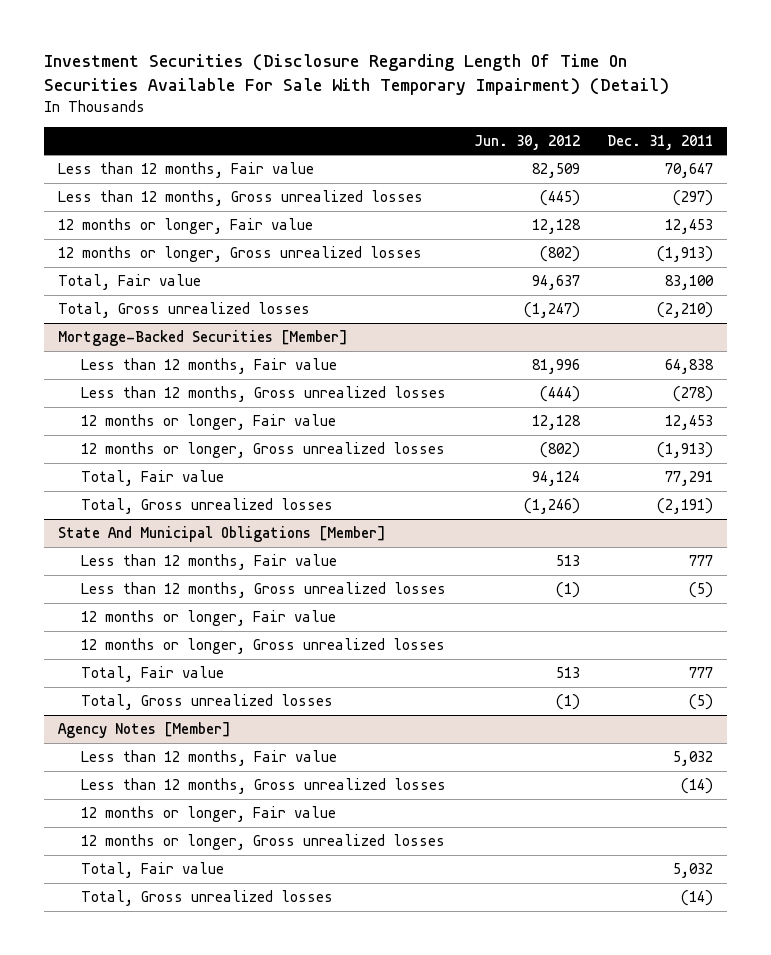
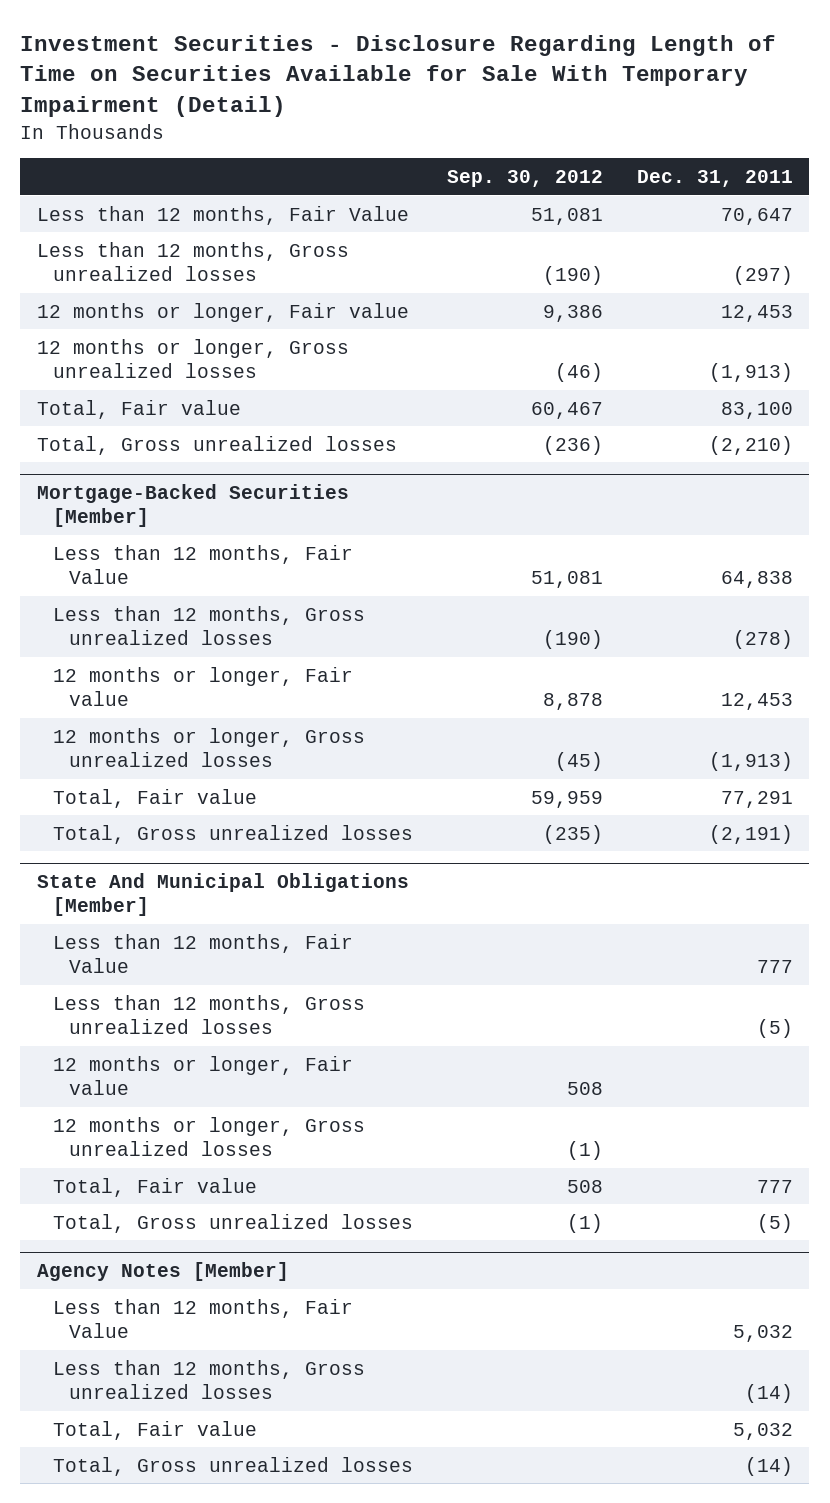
[43,54,669,96] Investment Securities (Disclosure Regarding Length Of Time On Securities Available For Sale With Temporary Impairment) (Detail) -> [20,34,777,118] Investment Securities - Disclosure Regarding Length of Time on Securities Available for Sale With Temporary Impairment (Detail)
[473,134,580,150] Jun. 30, 2012 -> none
none -> [446,170,603,188] Sep. 30, 2012
[57,162,314,179] Less than 12 months, Fair value -> [37,205,410,225] Less than 12 months, Fair Value
[81,358,338,375] Less than 12 months, Fair value -> [52,544,353,585] Less than 12 months, Fair Value
[81,554,338,571] Less than 12 months, Fair value -> [52,933,353,974] Less than 12 months, Fair Value
[81,750,338,767] Less than 12 months, Fair value -> [52,1298,353,1339] Less than 12 months, Fair Value
[81,806,337,823] 12 months or longer, Fair value -> none
[81,834,446,851] 12 months or longer, Gross unrealized losses -> none

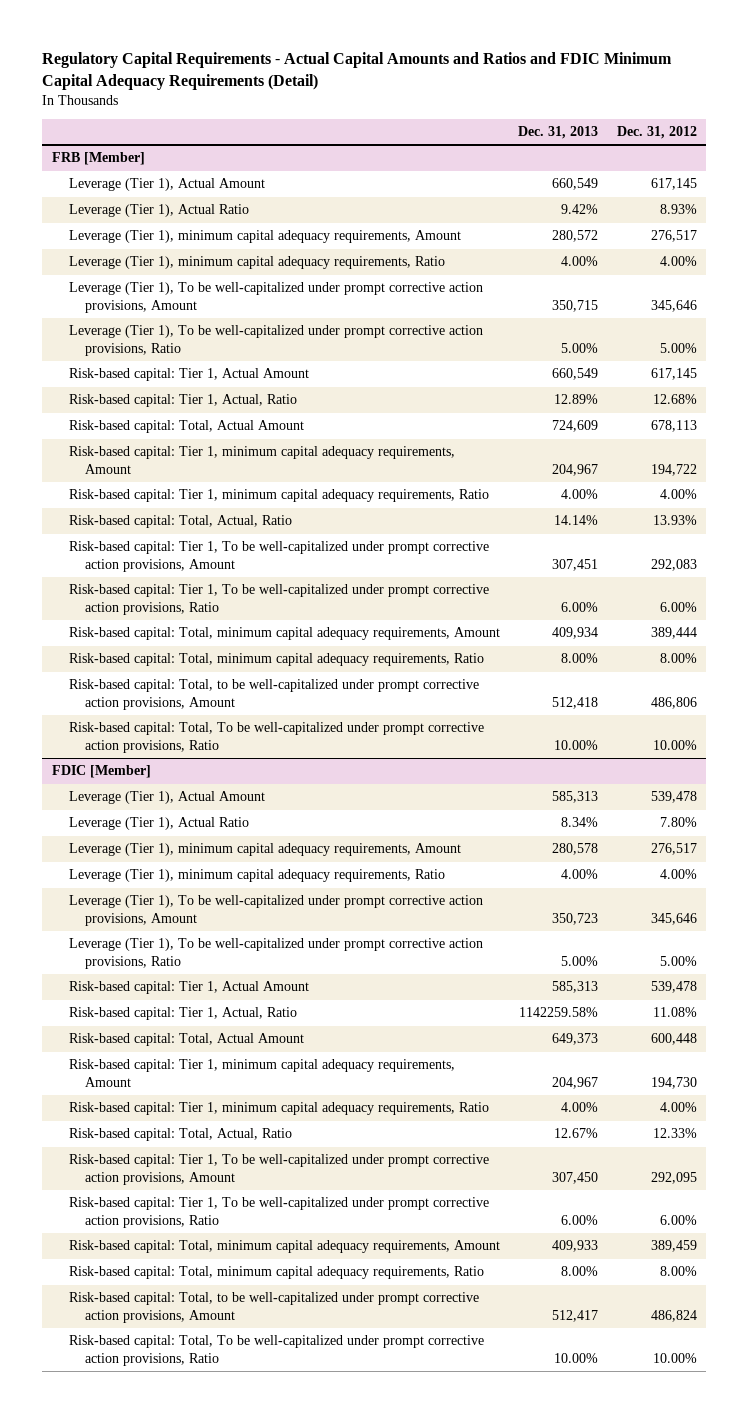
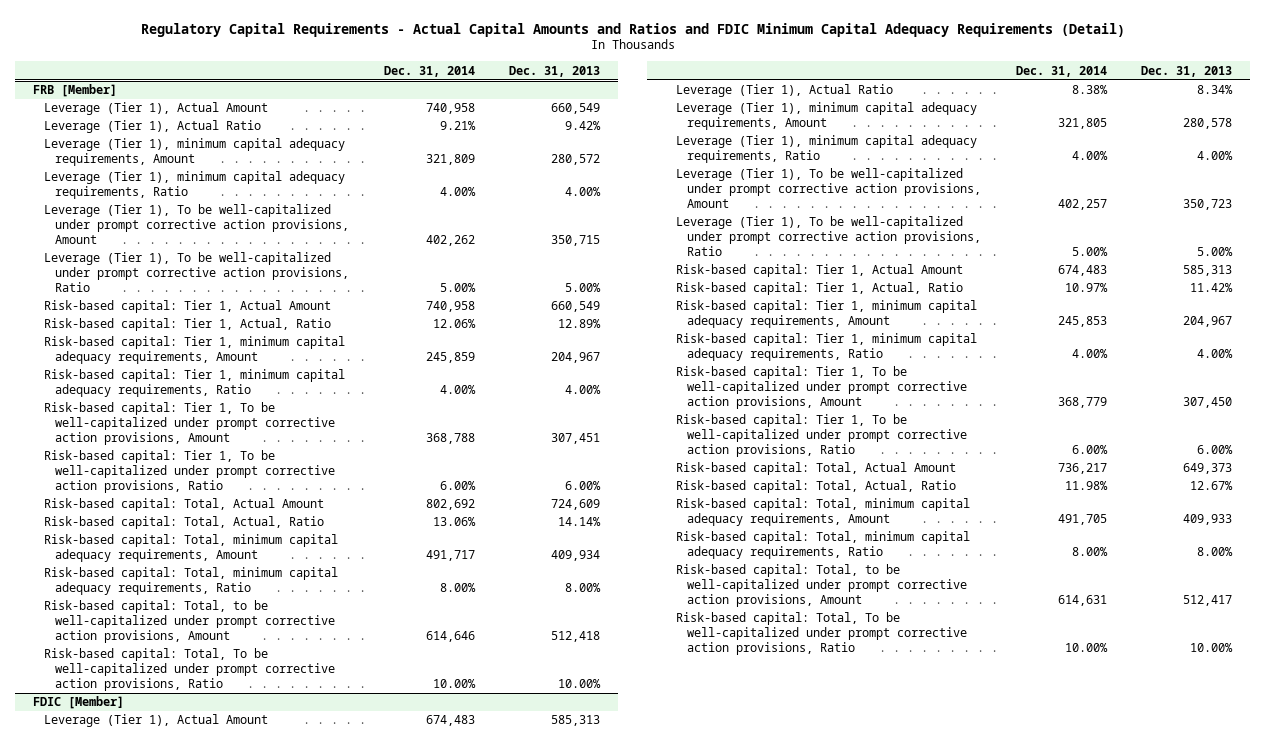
[616,126,697,140] Dec. 31, 2012 -> none
none -> [383,65,475,77] Dec. 31, 2014
[68,420,304,434] Risk-based capital: Total, Actual Amount -> [43,498,324,512] Risk-based capital: Total, Actual Amount
[68,515,292,529] Risk-based capital: Total, Actual, Ratio -> [43,516,324,530] Risk-based capital: Total, Actual, Ratio
[519,1007,599,1018] 1142259.58% -> [1190,283,1234,293] 11.42%
[68,1033,304,1047] Risk-based capital: Total, Actual Amount -> [675,462,956,476] Risk-based capital: Total, Actual Amount
[68,1128,292,1142] Risk-based capital: Total, Actual, Ratio -> [675,480,956,494] Risk-based capital: Total, Actual, Ratio

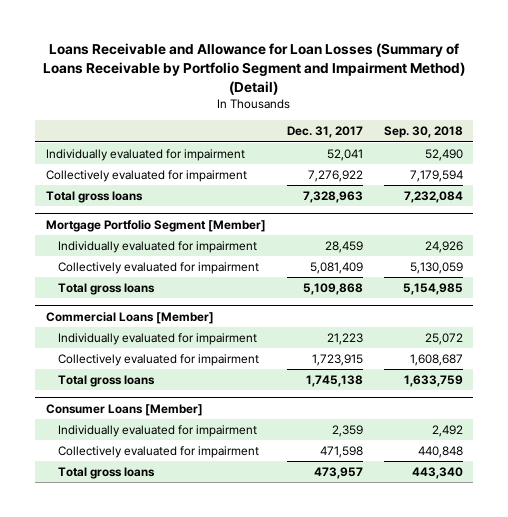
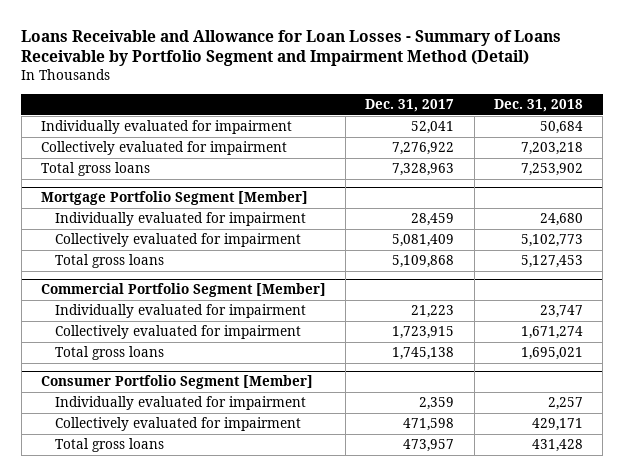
[43,43,466,95] Loans Receivable and Allowance for Loan Losses (Summary of Loans Receivable by Portfolio Segment and Impairment Method) (Detail) -> [21,29,562,67] Loans Receivable and Allowance for Loan Losses - Summary of Loans Receivable by Portfolio Segment and Impairment Method (Detail)
[383,126,463,139] Sep. 30, 2018 -> none
none -> [493,98,583,112] Dec. 31, 2018
[45,311,214,324] Commercial Loans [Member] -> [40,283,326,298] Commercial Portfolio Segment [Member]
[45,403,203,416] Consumer Loans [Member] -> [40,375,313,390] Consumer Portfolio Segment [Member]

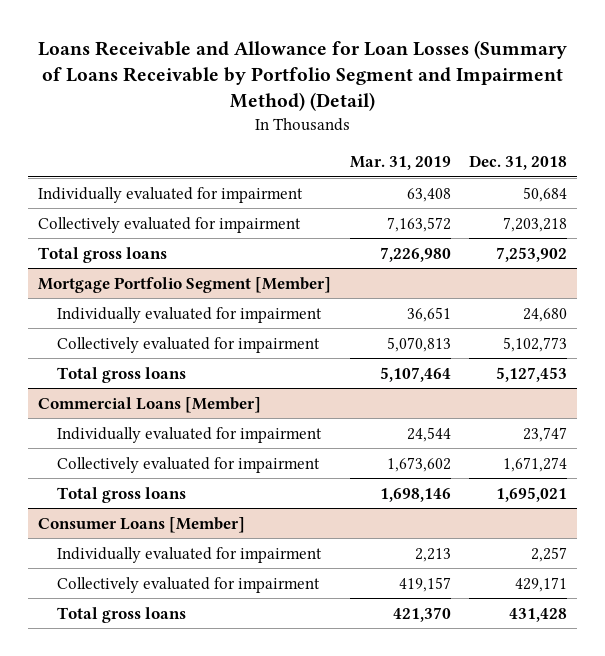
[21,29,562,67] Loans Receivable and Allowance for Loan Losses - Summary of Loans Receivable by Portfolio Segment and Impairment Method (Detail) -> [37,39,567,111] Loans Receivable and Allowance for Loan Losses (Summary of Loans Receivable by Portfolio Segment and Impairment Method) (Detail)
[365,98,455,112] Dec. 31, 2017 -> none
none -> [349,155,451,170] Mar. 31, 2019
[40,283,326,298] Commercial Portfolio Segment [Member] -> [37,396,261,413] Commercial Loans [Member]
[40,375,313,390] Consumer Portfolio Segment [Member] -> [37,516,245,533] Consumer Loans [Member]

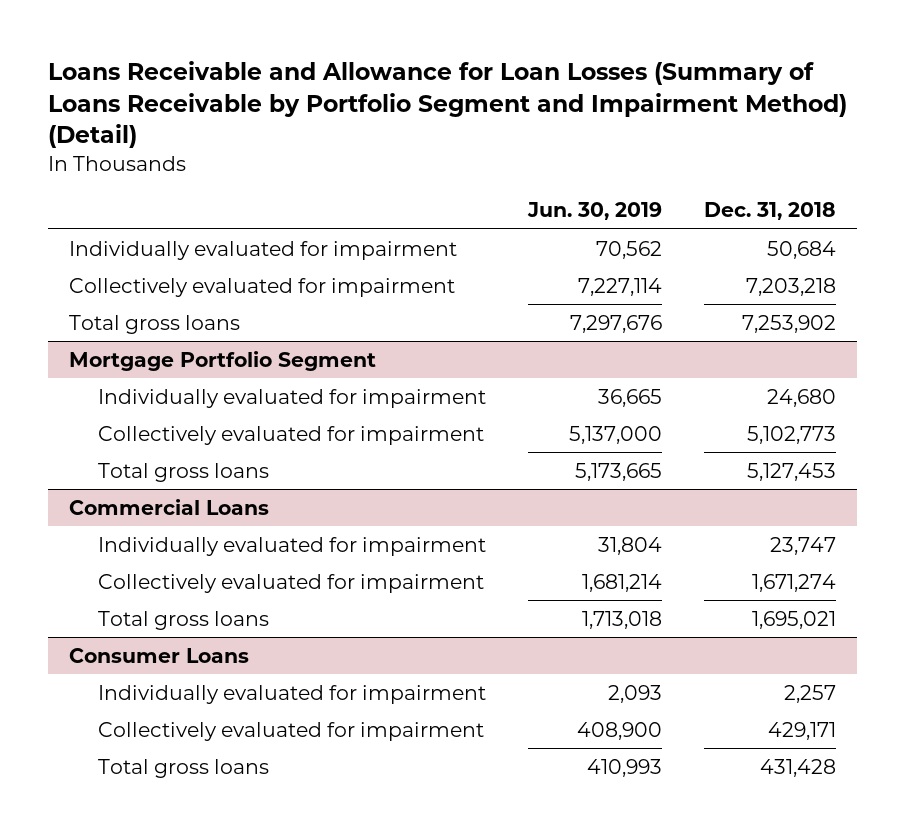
[349,155,451,170] Mar. 31, 2019 -> none
none -> [526,202,662,221] Jun. 30, 2019
[37,276,331,293] Mortgage Portfolio Segment [Member] -> [69,350,377,371] Mortgage Portfolio Segment
[37,396,261,413] Commercial Loans [Member] -> [69,498,270,515] Commercial Loans
[37,516,245,533] Consumer Loans [Member] -> [69,647,250,663] Consumer Loans

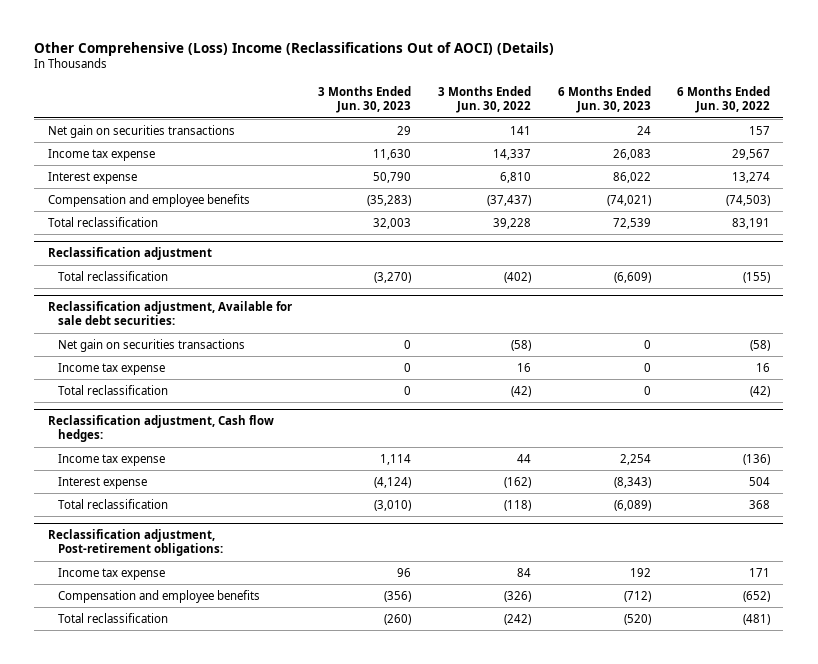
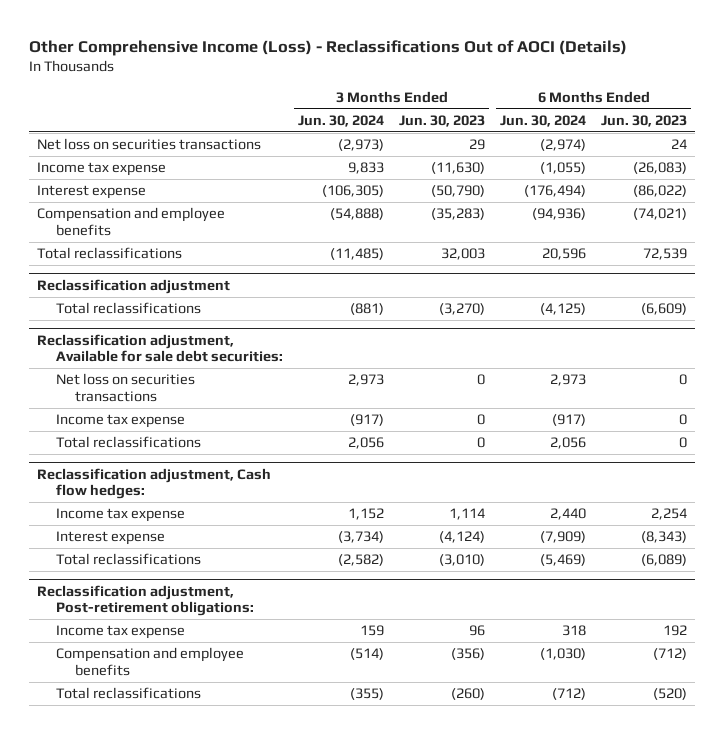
[34,41,555,56] Other Comprehensive (Loss) Income (Reclassifications Out of AOCI) (Details) -> [29,39,628,56] Other Comprehensive Income (Loss) - Reclassifications Out of AOCI (Details)
[437,85,531,113] 3 Months Ended Jun. 30, 2022 -> none
[677,85,771,113] 6 Months Ended Jun. 30, 2022 -> none
none -> [297,115,384,128] Jun. 30, 2024
none -> [500,115,587,128] Jun. 30, 2024
[47,124,235,138] Net gain on securities transactions -> [36,138,261,151] Net loss on securities transactions
[373,148,412,160] 11,630 -> [431,162,486,175] (11,630)
[612,148,651,160] 26,083 -> [633,162,688,175] (26,083)
[373,171,412,183] 50,790 -> [431,185,486,198] (50,790)
[612,171,651,183] 86,022 -> [633,185,688,198] (86,022)
[47,216,158,227] Total reclassification -> [36,247,182,260] Total reclassifications
[58,270,169,281] Total reclassification -> [55,302,201,315] Total reclassifications
[58,338,246,352] Net gain on securities transactions -> [55,373,195,403] Net loss on securities transactions
[58,384,169,395] Total reclassification -> [55,436,201,449] Total reclassifications
[58,498,169,509] Total reclassification -> [55,553,201,566] Total reclassifications
[58,612,169,623] Total reclassification -> [55,687,201,700] Total reclassifications

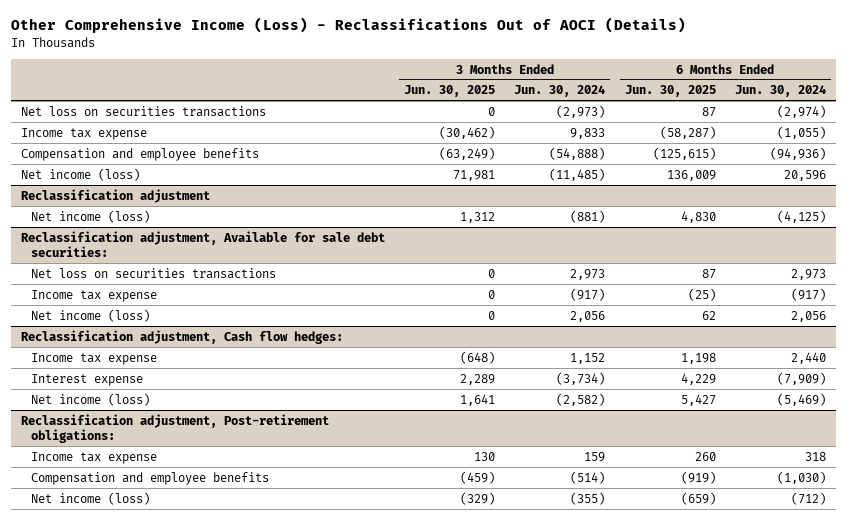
[399,115,486,128] Jun. 30, 2023 -> none
[601,115,688,128] Jun. 30, 2023 -> none
none -> [404,85,496,98] Jun. 30, 2025
none -> [624,85,716,98] Jun. 30, 2025
[36,185,146,200] Interest expense -> none
[36,247,182,260] Total reclassifications -> [20,167,140,181] Net income (loss)
[55,302,201,315] Total reclassifications -> [31,209,151,223] Net income (loss)
[55,436,201,449] Total reclassifications -> [31,308,151,322] Net income (loss)
[55,553,201,566] Total reclassifications -> [31,392,151,406] Net income (loss)
[55,687,201,700] Total reclassifications -> [31,491,151,505] Net income (loss)

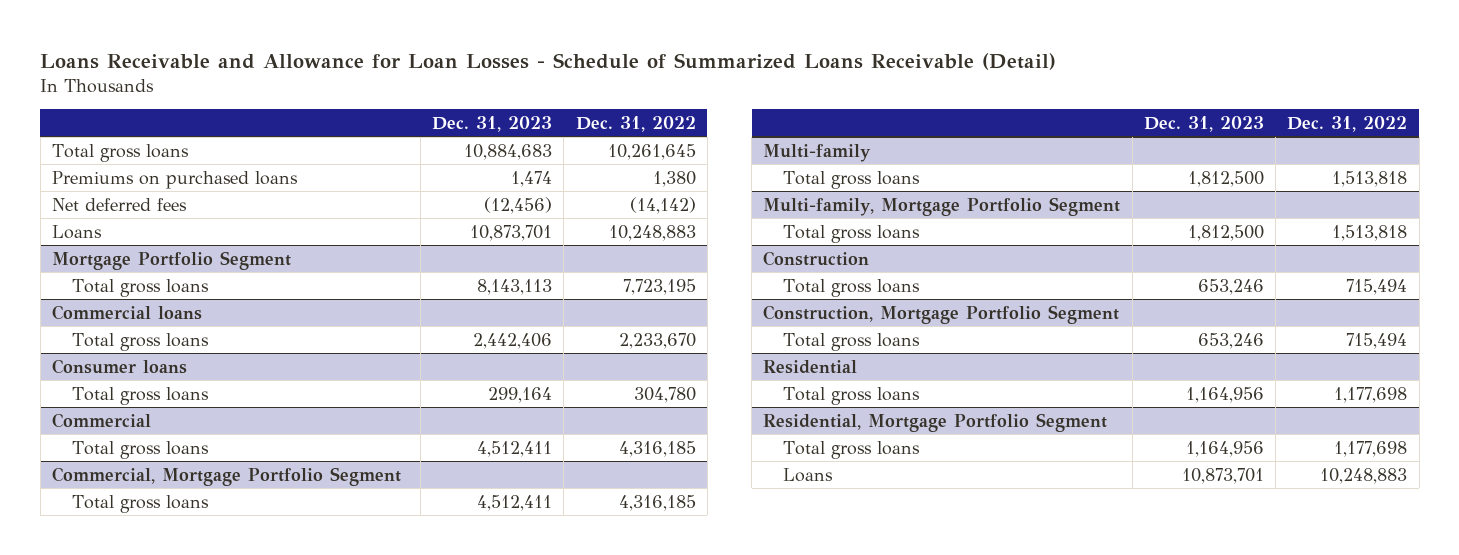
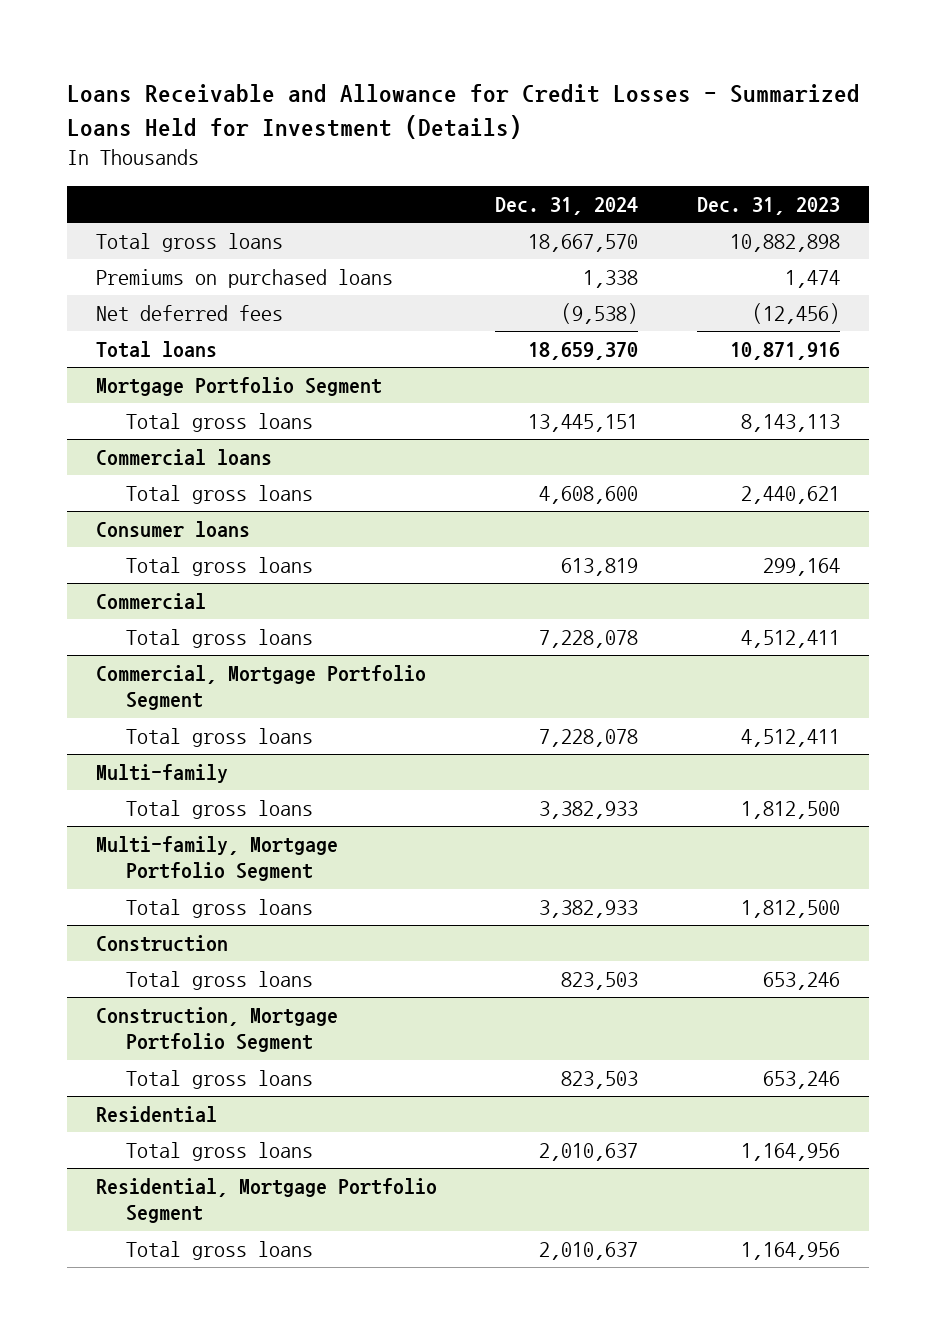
[40,52,1057,70] Loans Receivable and Allowance for Loan Losses - Schedule of Summarized Loans Receivable (Detail) -> [66,83,860,139] Loans Receivable and Allowance for Credit Losses - Summarized Loans Held for Investment (Details)
[575,115,696,132] Dec. 31, 2022 -> none
none -> [495,197,639,216] Dec. 31, 2024
[464,143,553,160] 10,884,683 -> [729,234,840,253] 10,882,898
[51,224,102,239] Loans -> [96,341,218,359] Total loans
[470,224,553,241] 10,873,701 -> [729,342,840,361] 10,871,916
[473,332,553,349] 2,442,406 -> [740,486,840,505] 2,440,621
[783,467,834,482] Loans -> none

